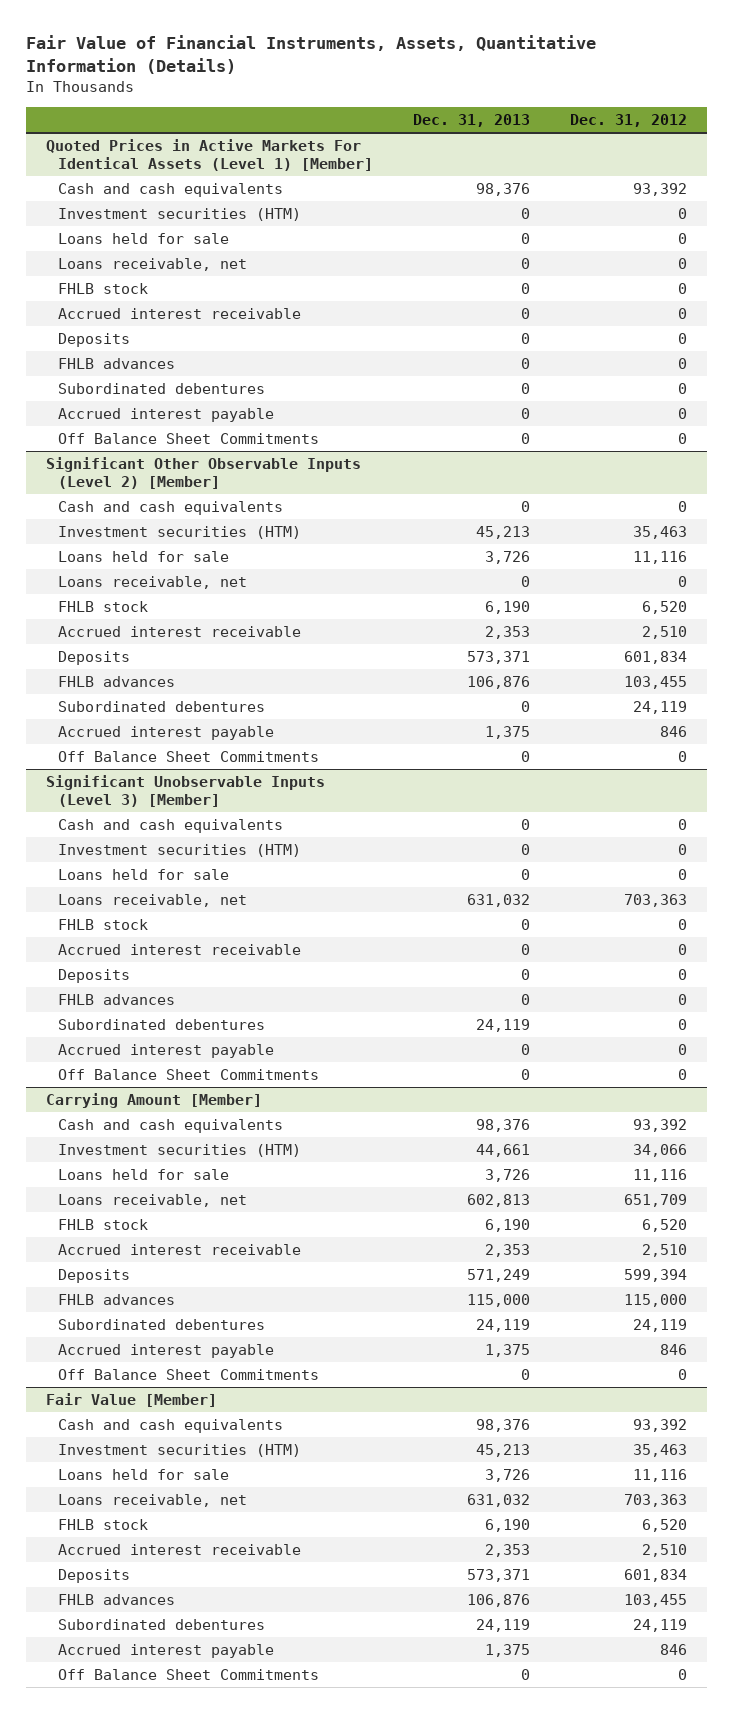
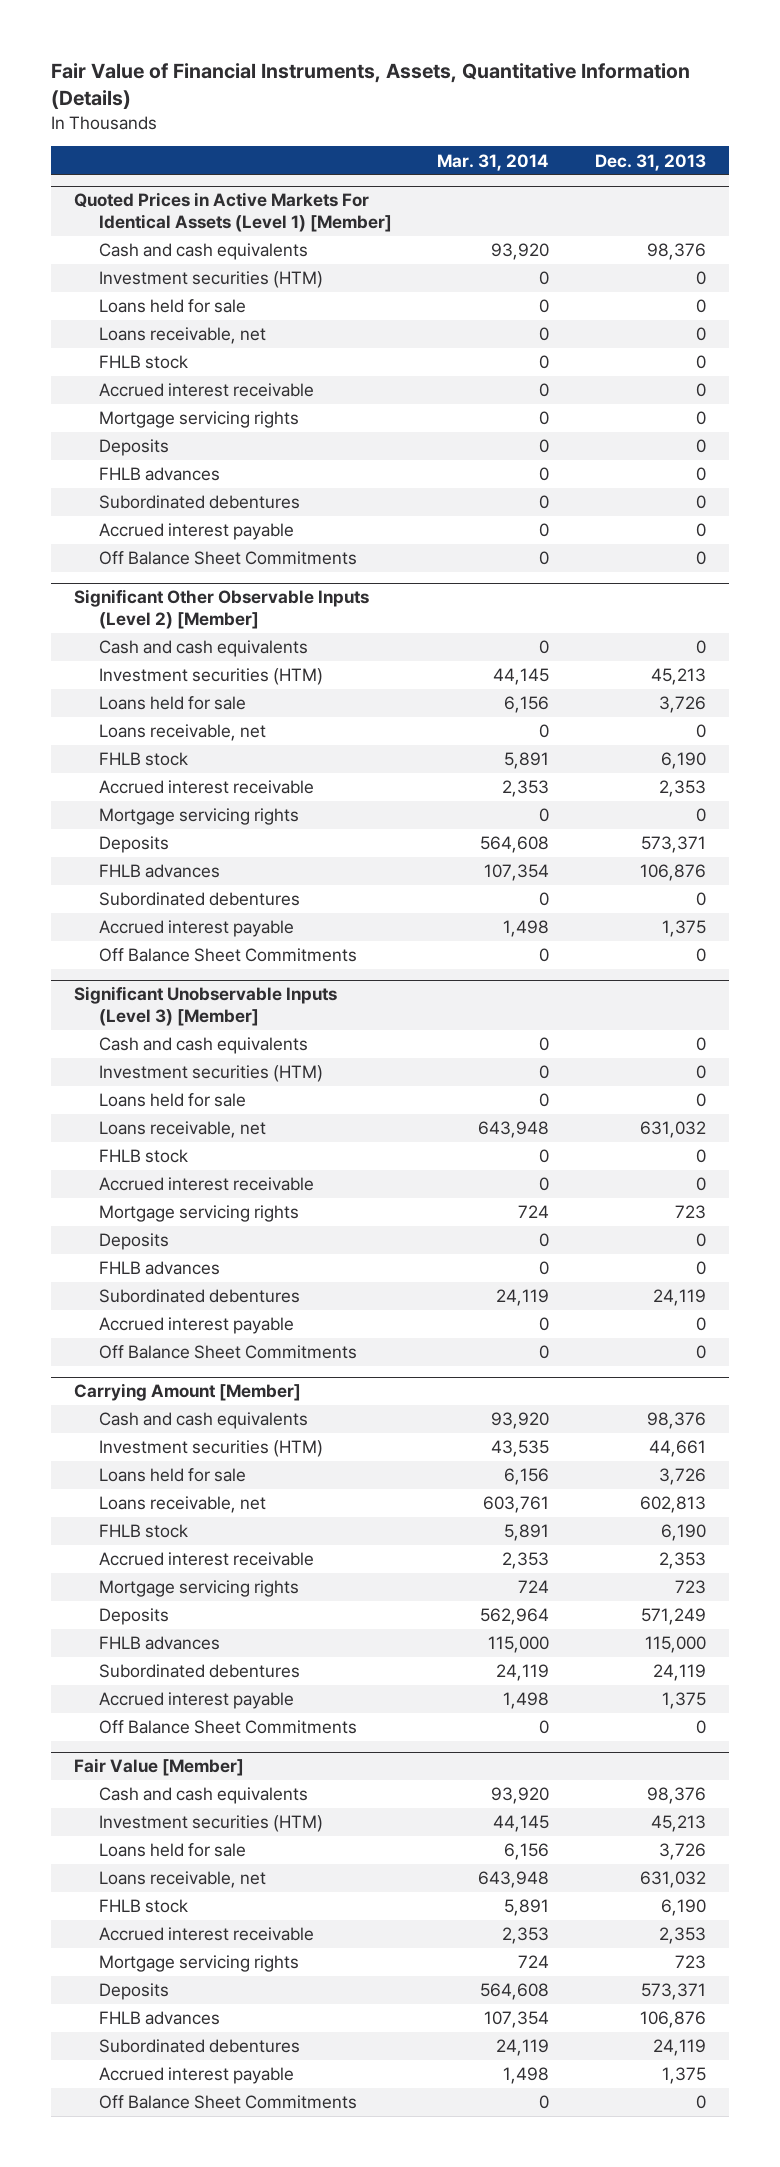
[569,113,687,127] Dec. 31, 2012 -> none
none -> [437,153,550,171] Mar. 31, 2014
none -> [98,411,299,429] Mortgage servicing rights
none -> [98,808,299,826] Mortgage servicing rights
none -> [98,1205,299,1223] Mortgage servicing rights
none -> [98,1580,299,1598] Mortgage servicing rights
none -> [98,1955,299,1973] Mortgage servicing rights

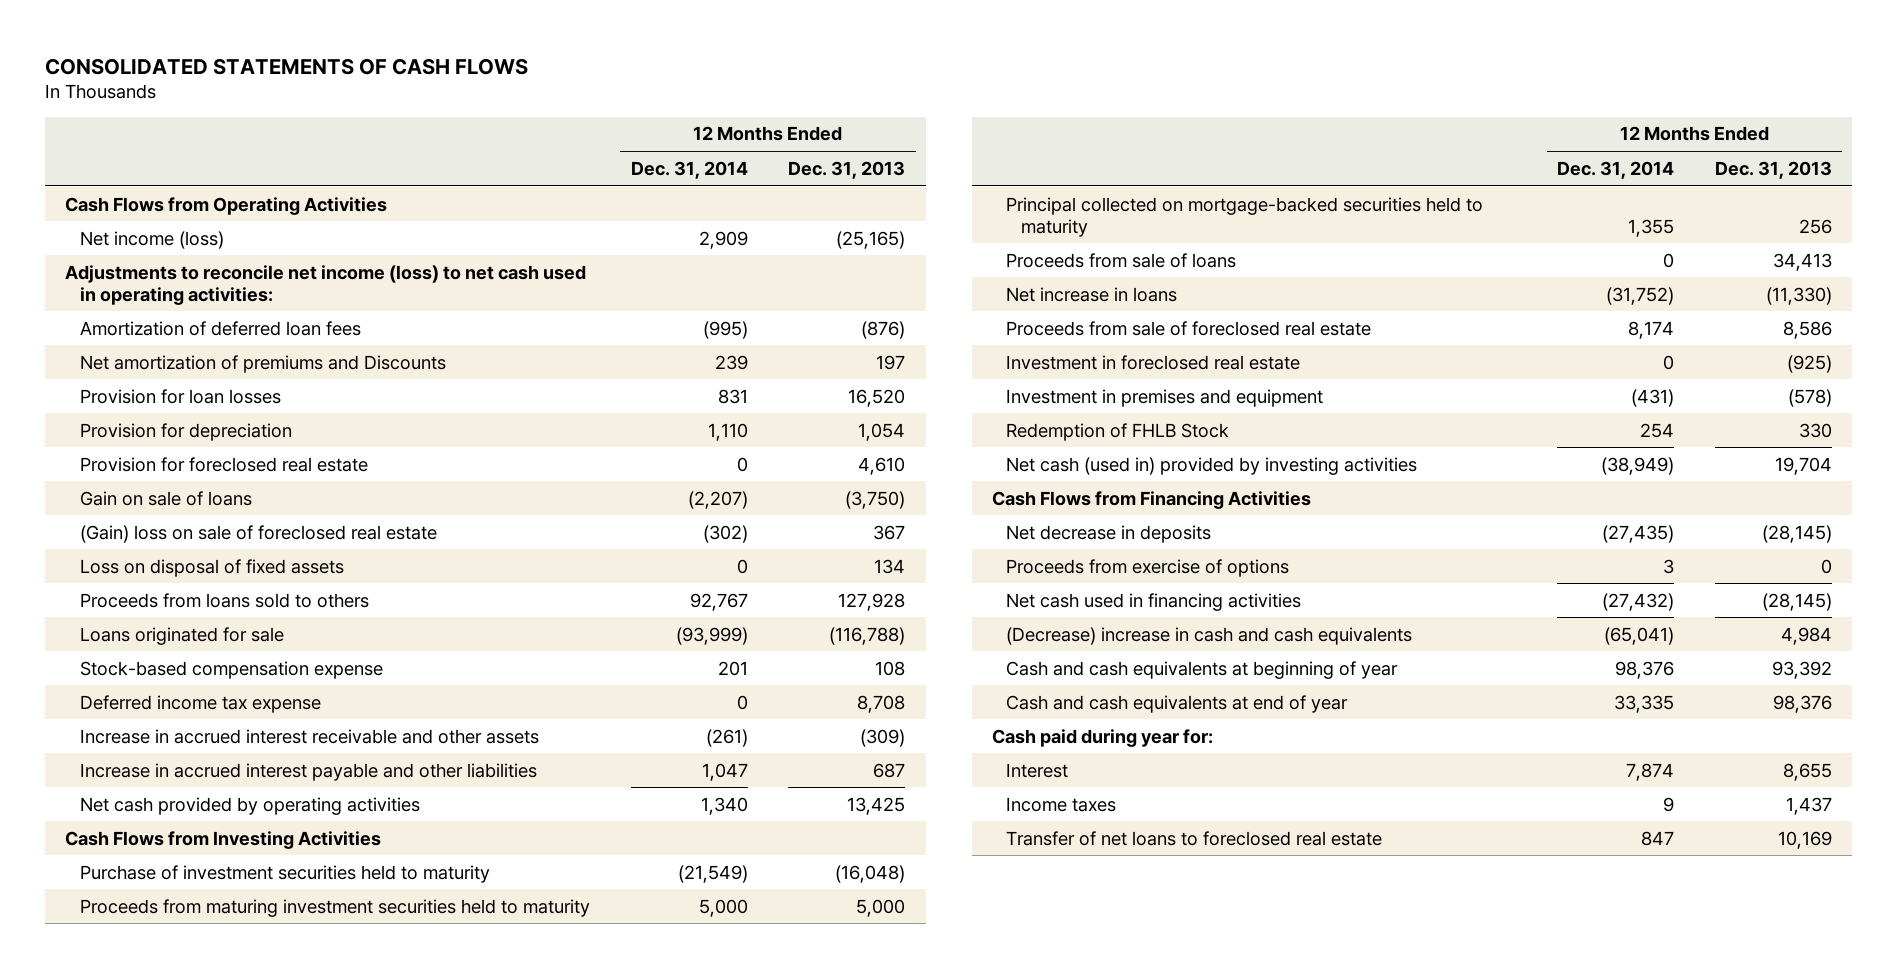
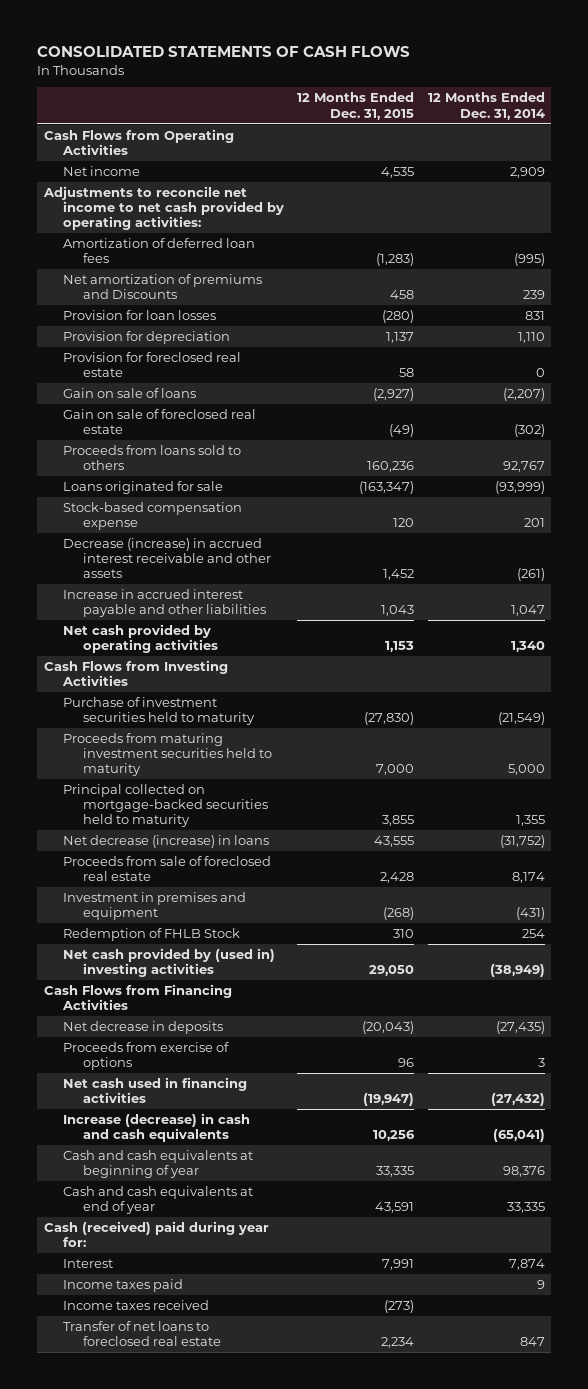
[788,160,906,179] Dec. 31, 2013 -> none
none -> [297,92,415,120] 12 Months Ended Dec. 31, 2015
[79,230,224,249] Net income (loss) -> [63,165,141,176] Net income
[65,264,587,305] Adjustments to reconcile net income (loss) to net cash used in operating activities: -> [42,185,285,231] Adjustments to reconcile net income to net cash provided by operating activities:
[79,558,344,577] Loss on disposal of fixed assets -> none
[79,524,437,543] (Gain) loss on sale of foreclosed real estate -> [63,408,257,435] Gain on sale of foreclosed real estate
[79,694,321,713] Deferred income tax expense -> none
[79,728,539,744] Increase in accrued interest receivable and other assets -> [63,537,271,579] Decrease (increase) in accrued interest receivable and other assets
[1006,252,1237,268] Proceeds from sale of loans -> none
[1006,286,1178,302] Net increase in loans -> [63,834,270,848] Net decrease (increase) in loans
[1006,354,1301,370] Investment in foreclosed real estate -> none
[1006,456,1418,475] Net cash (used in) provided by investing activities -> [63,947,276,978] Net cash provided by (used in) investing activities
[1006,626,1413,645] (Decrease) increase in cash and cash equivalents -> [63,1112,251,1143] Increase (decrease) in cash and cash equivalents
[992,728,1214,747] Cash paid during year for: -> [43,1220,269,1248] Cash (received) paid during year for:
[1006,796,1117,812] Income taxes -> [63,1278,184,1292] Income taxes paid
none -> [63,1299,210,1310] Income taxes received

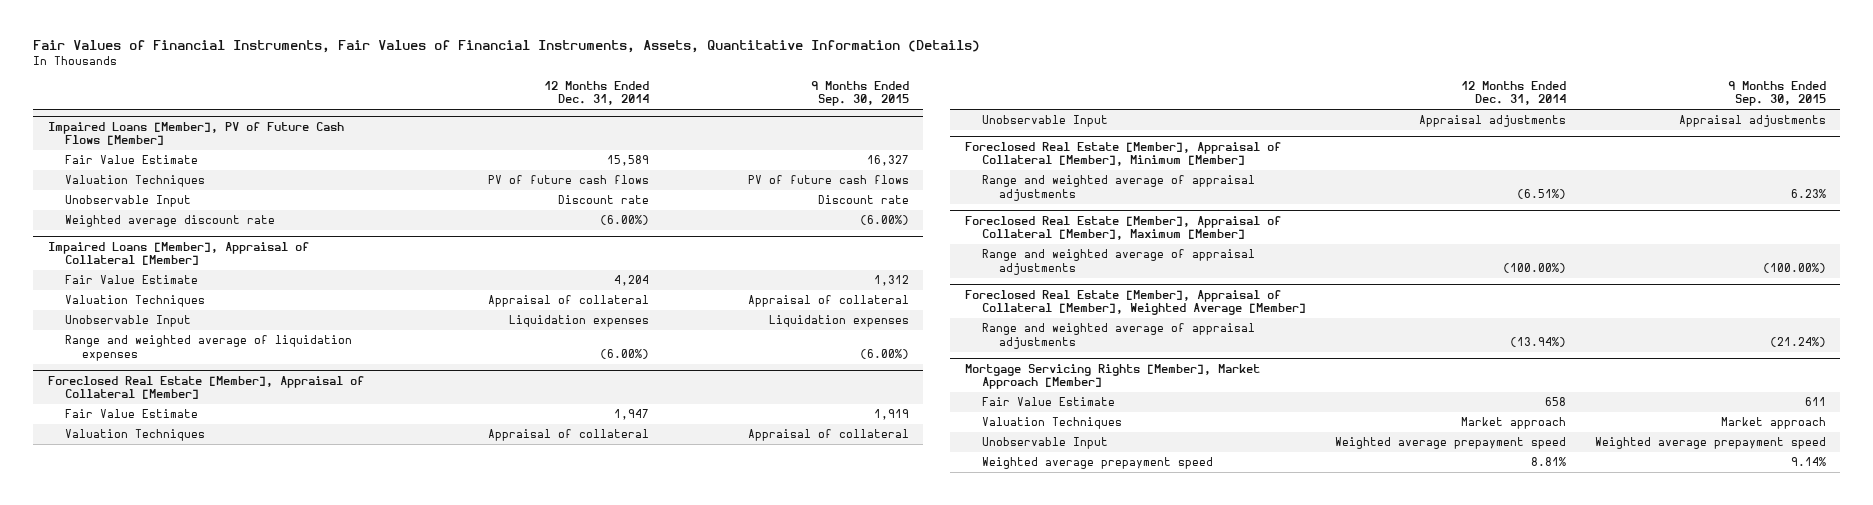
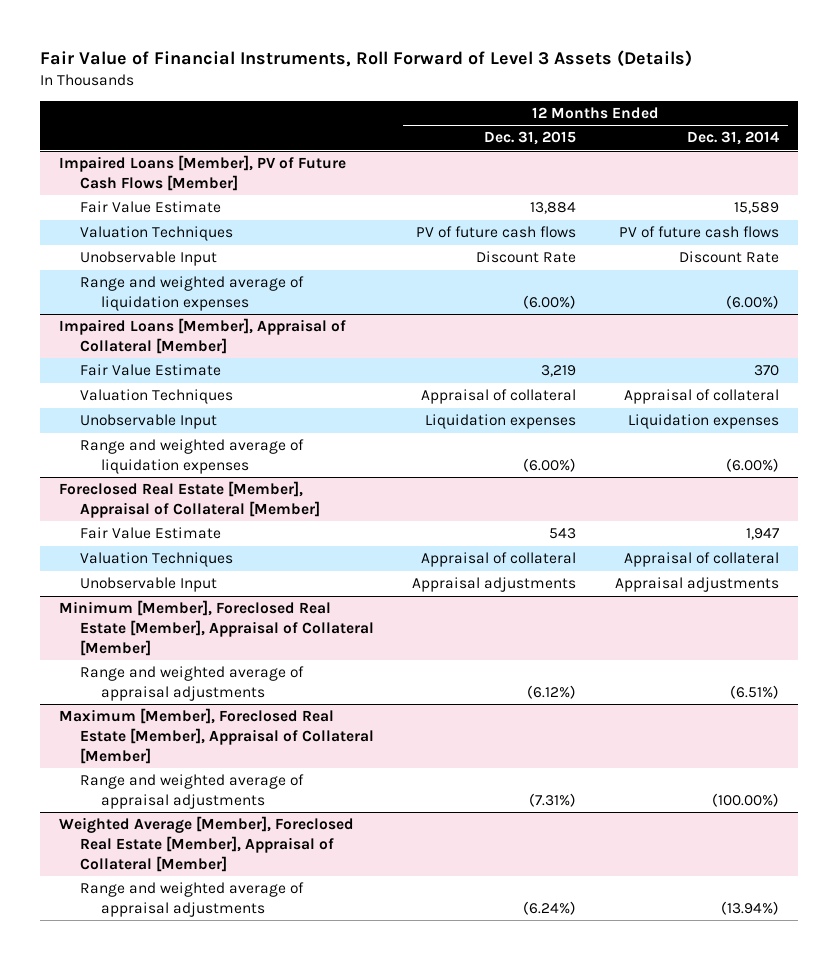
[33,40,981,54] Fair Values of Financial Instruments, Fair Values of Financial Instruments, Assets, Quantitative Information (Details) -> [40,50,693,68] Fair Value of Financial Instruments, Roll Forward of Level 3 Assets (Details)
[810,80,909,107] 9 Months Ended Sep. 30, 2015 -> none
none -> [484,131,577,146] Dec. 31, 2015
[64,215,275,228] Weighted average discount rate -> none
[557,195,649,205] Discount rate -> [678,251,779,264] Discount Rate
none -> [80,276,305,312] Range and weighted average of liquidation expenses
[613,275,649,287] 4,204 -> [753,365,779,377] 370
[964,141,1281,167] Foreclosed Real Estate [Member], Appraisal of Collateral [Member], Minimum [Member] -> [59,600,375,656] Minimum [Member], Foreclosed Real Estate [Member], Appraisal of Collateral [Member]
[964,215,1281,241] Foreclosed Real Estate [Member], Appraisal of Collateral [Member], Maximum [Member] -> [59,708,375,764] Maximum [Member], Foreclosed Real Estate [Member], Appraisal of Collateral [Member]
[964,289,1306,316] Foreclosed Real Estate [Member], Appraisal of Collateral [Member], Weighted Average [Member] -> [59,816,355,872] Weighted Average [Member], Foreclosed Real Estate [Member], Appraisal of Collateral [Member]
[964,363,1260,390] Mortgage Servicing Rights [Member], Market Approach [Member] -> none
[981,397,1115,407] Fair Value Estimate -> none
[981,417,1122,430] Valuation Techniques -> none
[981,437,1108,450] Unobservable Input -> none
[981,457,1213,470] Weighted average prepayment speed -> none

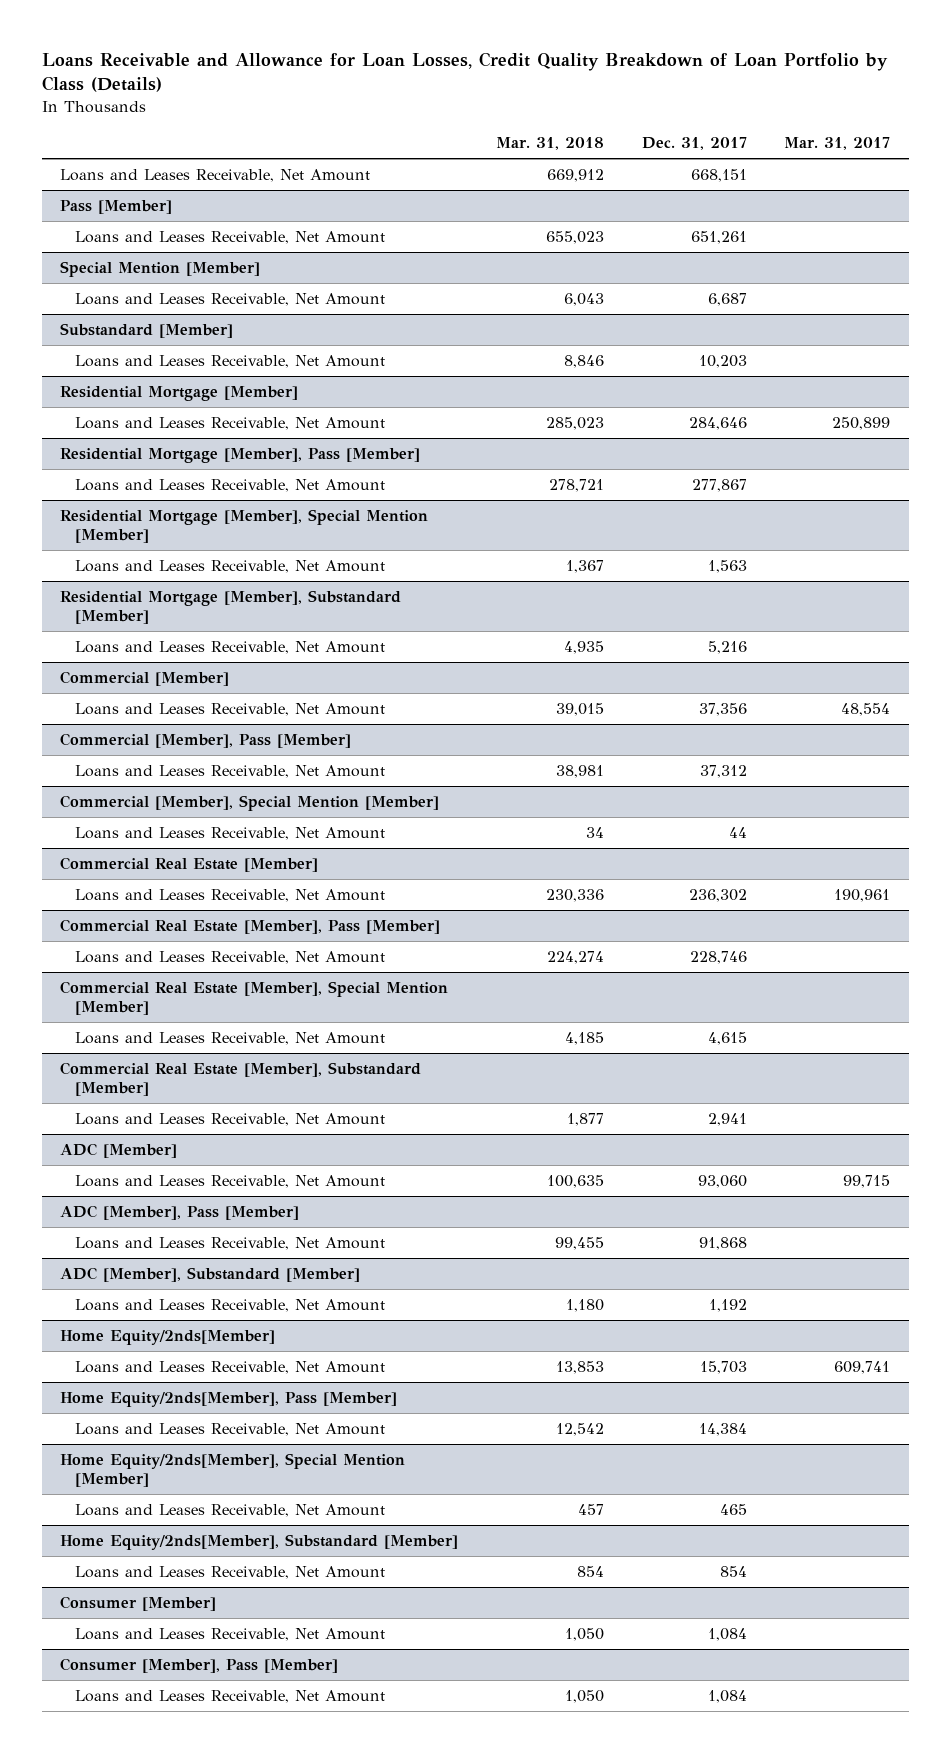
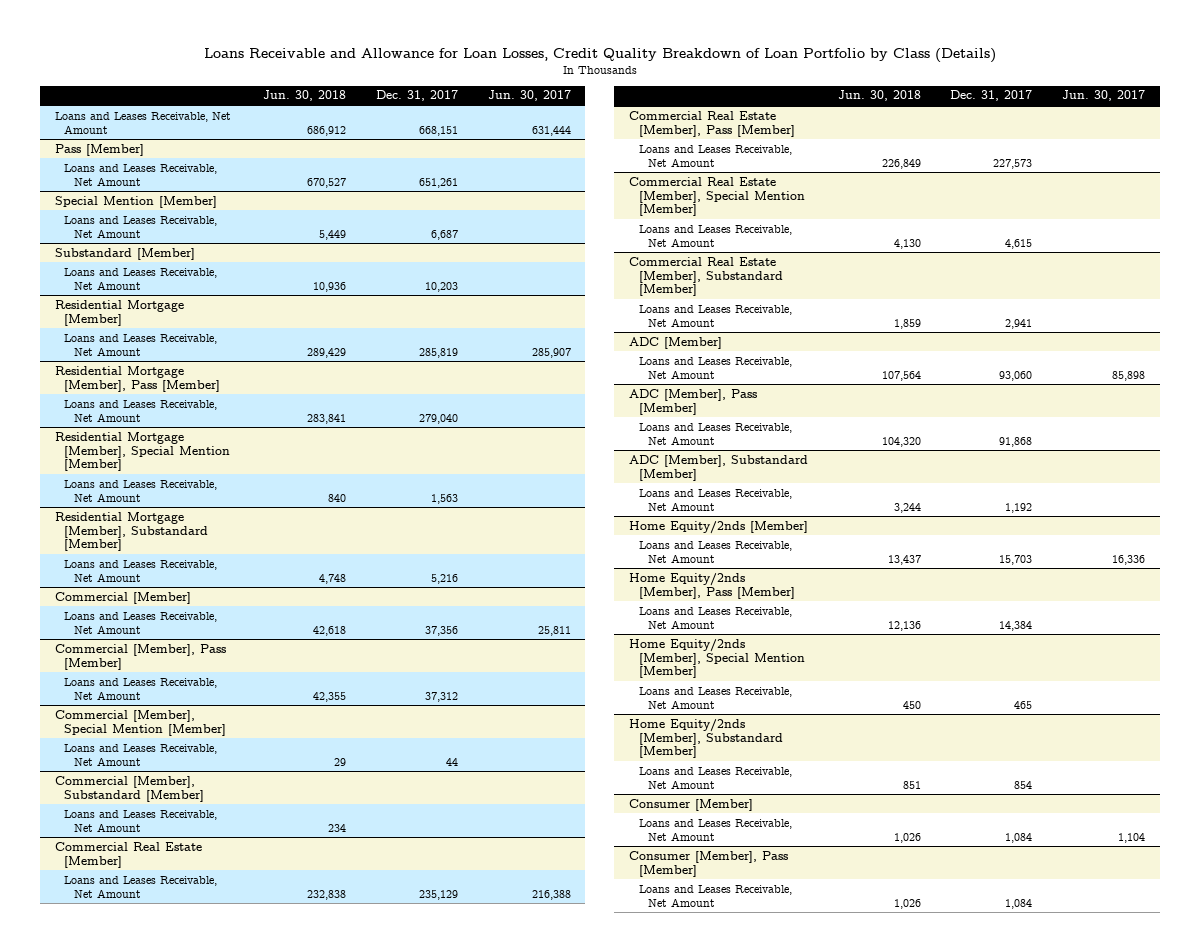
[495,137,604,151] Mar. 31, 2018 -> none
[784,137,891,151] Mar. 31, 2017 -> none
none -> [263,90,347,102] Jun. 30, 2018
none -> [487,90,571,102] Jun. 30, 2017
[688,416,747,430] 284,646 -> [418,347,458,358] 285,819
[691,478,747,492] 277,867 -> [418,413,458,424] 279,040
none -> [54,775,205,802] Commercial [Member], Substandard [Member]
none -> [64,809,218,832] Loans and Leases Receivable, Net Amount
[688,888,747,902] 236,302 -> [418,889,458,900] 235,129
[689,950,747,964] 228,746 -> [993,158,1033,169] 227,573
[60,1329,276,1345] Home Equity/2nds[Member] -> [629,520,809,534] Home Equity/2nds [Member]
[60,1391,398,1407] Home Equity/2nds[Member], Pass [Member] -> [629,572,795,599] Home Equity/2nds [Member], Pass [Member]
[60,1452,406,1487] Home Equity/2nds[Member], Special Mention [Member] -> [629,638,805,679] Home Equity/2nds [Member], Special Mention [Member]
[60,1533,459,1550] Home Equity/2nds[Member], Substandard [Member] -> [629,718,783,759] Home Equity/2nds [Member], Substandard [Member]

